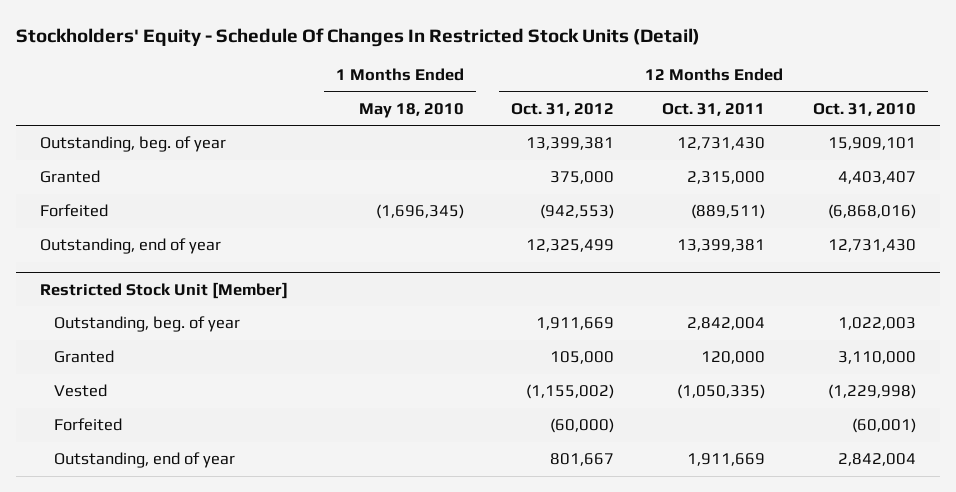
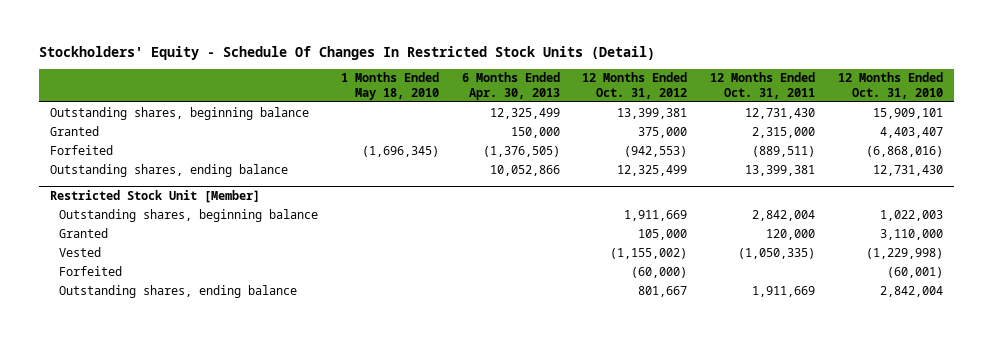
none -> [461,72,560,100] 6 Months Ended Apr. 30, 2013
[40,136,227,153] Outstanding, beg. of year -> [50,106,310,120] Outstanding shares, beginning balance
[40,238,222,255] Outstanding, end of year -> [50,163,289,177] Outstanding shares, ending balance
[53,316,240,333] Outstanding, beg. of year -> [59,208,319,222] Outstanding shares, beginning balance
[53,452,235,469] Outstanding, end of year -> [59,284,298,298] Outstanding shares, ending balance

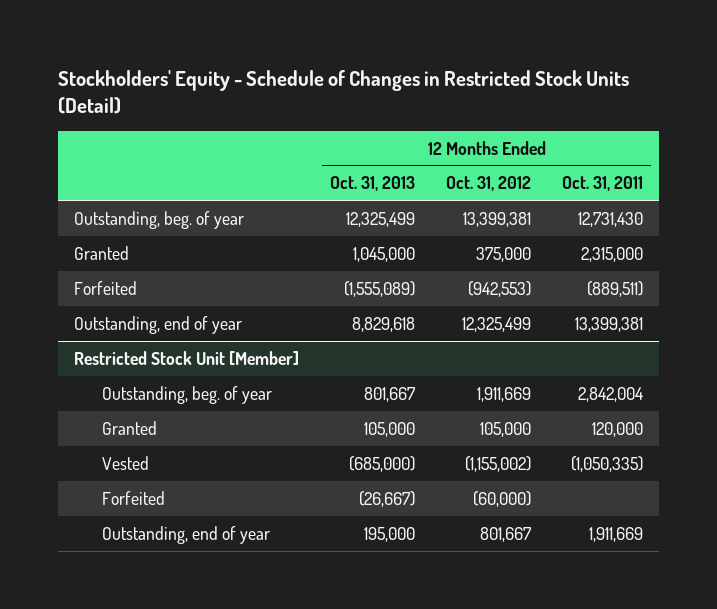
[38,45,655,60] Stockholders' Equity - Schedule Of Changes In Restricted Stock Units (Detail) -> [58,69,630,115] Stockholders' Equity - Schedule of Changes in Restricted Stock Units (Detail)
[340,72,439,100] 1 Months Ended May 18, 2010 -> none
[461,72,560,100] 6 Months Ended Apr. 30, 2013 -> none
[837,72,943,99] 12 Months Ended Oct. 31, 2010 -> none
none -> [330,176,416,192] Oct. 31, 2013
[50,106,310,120] Outstanding shares, beginning balance -> [74,210,245,229] Outstanding, beg. of year
[50,163,289,177] Outstanding shares, ending balance -> [74,315,243,334] Outstanding, end of year
[59,208,319,222] Outstanding shares, beginning balance -> [101,385,272,404] Outstanding, beg. of year
[59,284,298,298] Outstanding shares, ending balance -> [101,525,270,544] Outstanding, end of year

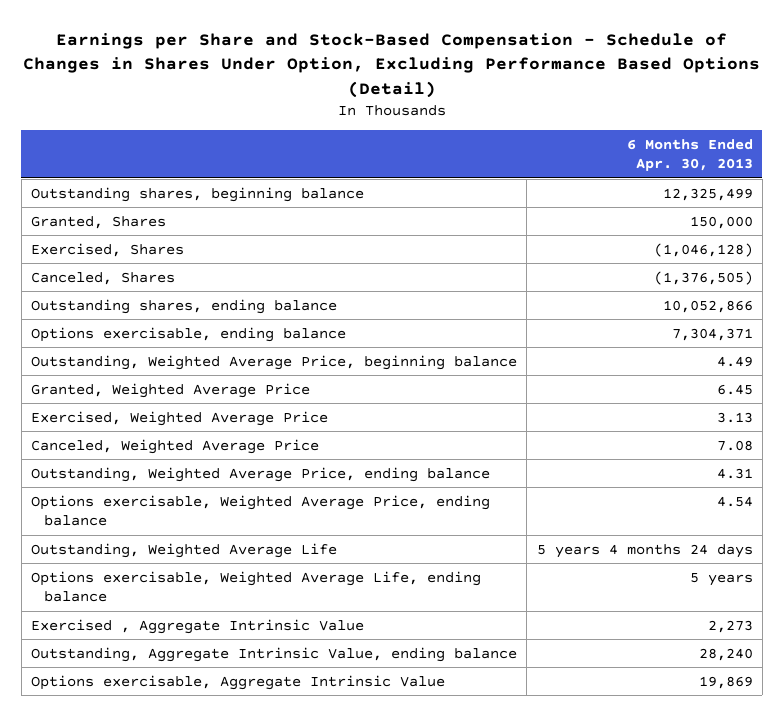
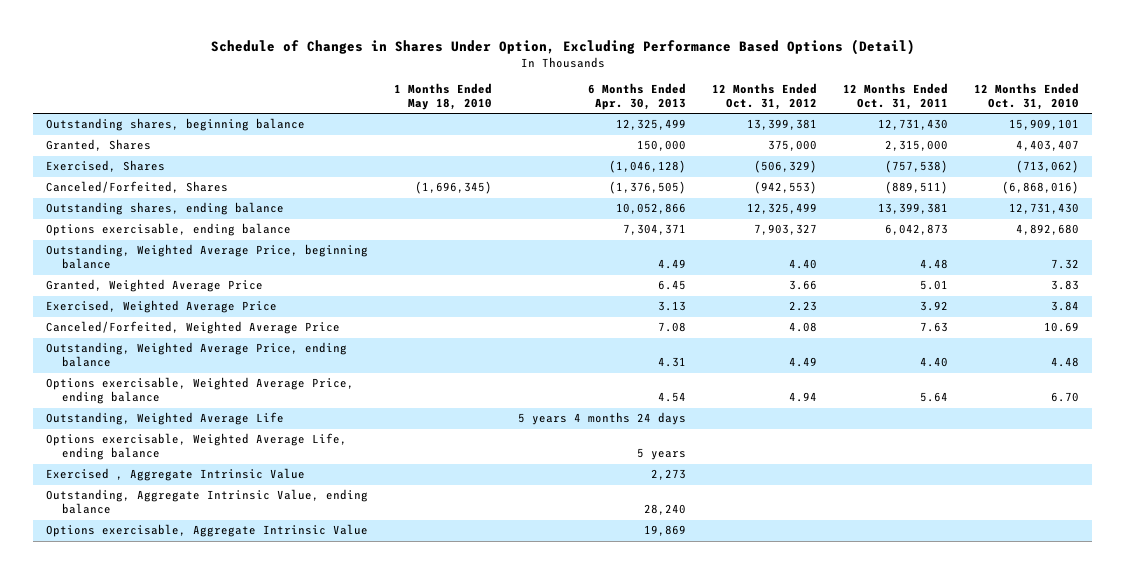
[22,33,760,98] Earnings per Share and Stock-Based Compensation - Schedule of Changes in Shares Under Option, Excluding Performance Based Options (Detail) -> [210,39,915,56] Schedule of Changes in Shares Under Option, Excluding Performance Based Options (Detail)
none -> [394,82,493,110] 1 Months Ended May 18, 2010
none -> [712,82,818,110] 12 Months Ended Oct. 31, 2012
none -> [843,82,949,110] 12 Months Ended Oct. 31, 2011
none -> [974,82,1080,110] 12 Months Ended Oct. 31, 2010
[30,271,175,285] Canceled, Shares -> [46,181,229,194] Canceled/Forfeited, Shares
[30,438,319,454] Canceled, Weighted Average Price -> [46,321,341,335] Canceled/Forfeited, Weighted Average Price

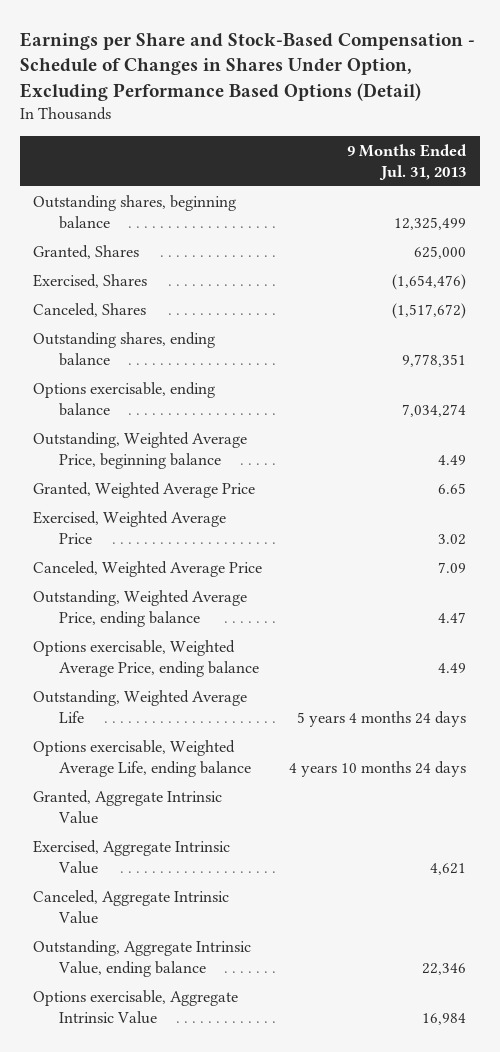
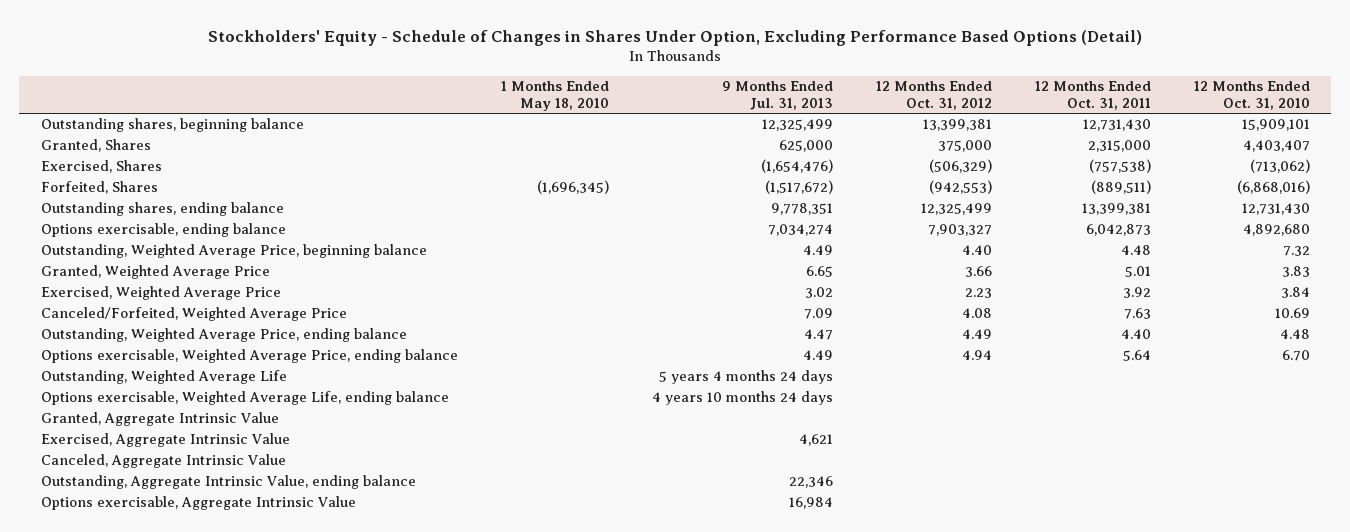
[19,31,475,101] Earnings per Share and Stock-Based Compensation - Schedule of Changes in Shares Under Option, Excluding Performance Based Options (Detail) -> [208,29,1143,46] Stockholders' Equity - Schedule of Changes in Shares Under Option, Excluding Performance Based Options (Detail)
none -> [500,81,609,111] 1 Months Ended May 18, 2010
none -> [875,81,992,110] 12 Months Ended Oct. 31, 2012
none -> [1034,81,1151,110] 12 Months Ended Oct. 31, 2011
none -> [1193,81,1310,110] 12 Months Ended Oct. 31, 2010
[33,302,147,317] Canceled, Shares -> [40,181,158,195] Forfeited, Shares
[33,560,263,577] Canceled, Weighted Average Price -> [40,307,347,322] Canceled/Forfeited, Weighted Average Price

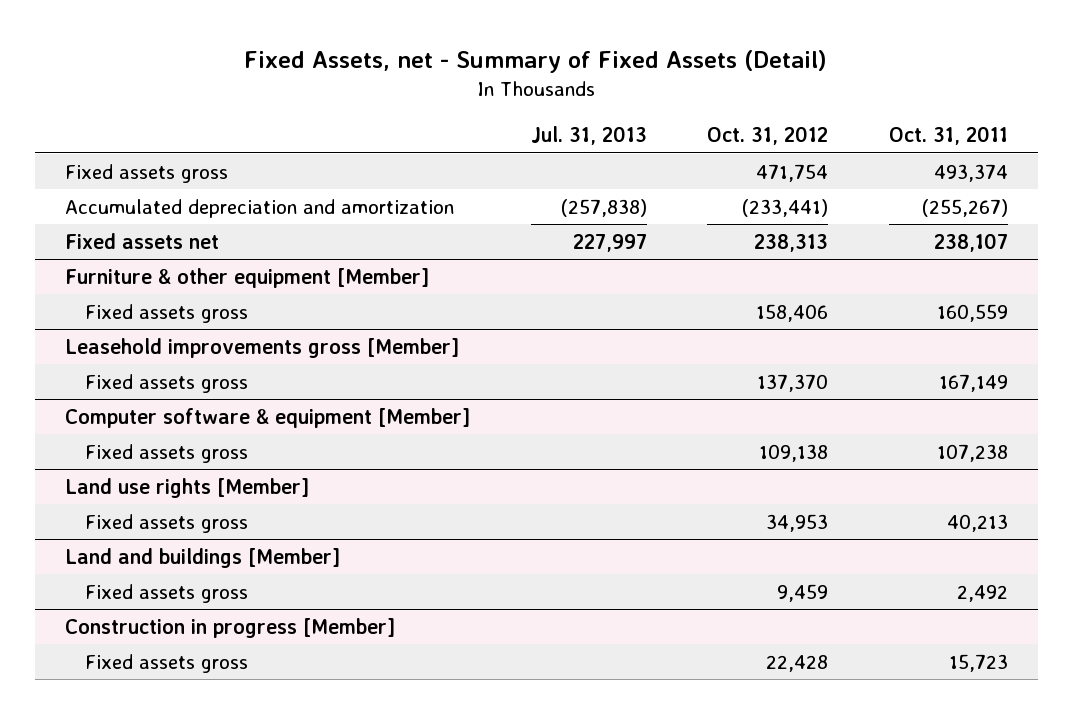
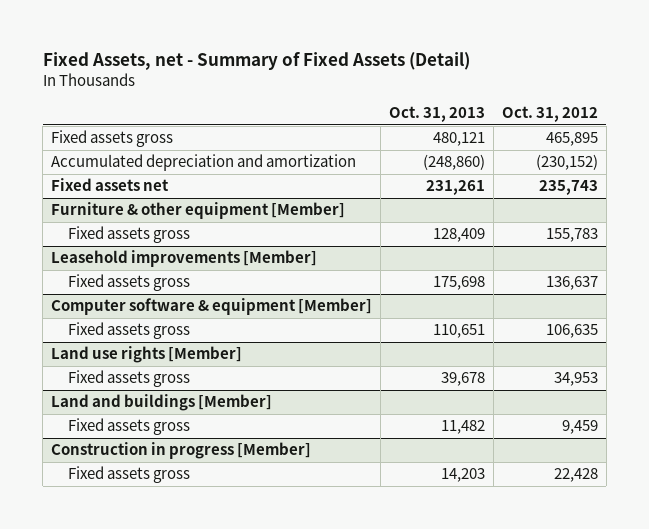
[530,126,647,146] Jul. 31, 2013 -> none
[888,126,1008,146] Oct. 31, 2011 -> none
none -> [389,106,486,123] Oct. 31, 2013
[756,163,829,182] 471,754 -> [545,132,598,147] 465,895
[742,198,829,217] (233,441) -> [535,154,598,171] (230,152)
[754,233,829,252] 238,313 -> [538,180,598,196] 235,743
[756,303,829,322] 158,406 -> [545,228,598,243] 155,783
[65,337,460,358] Leasehold improvements gross [Member] -> [51,250,318,268] Leasehold improvements [Member]
[757,373,829,392] 137,370 -> [545,276,598,291] 136,637
[759,443,829,462] 109,138 -> [545,324,598,339] 106,635

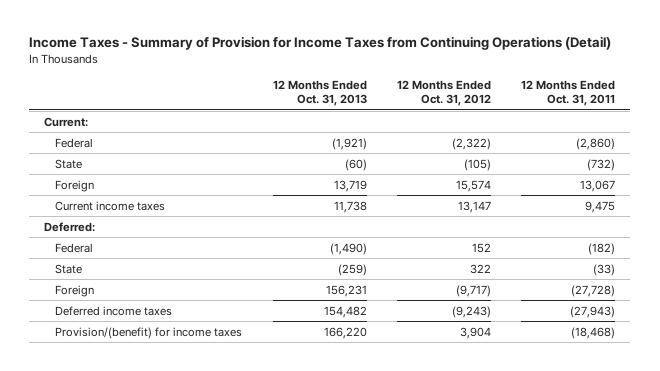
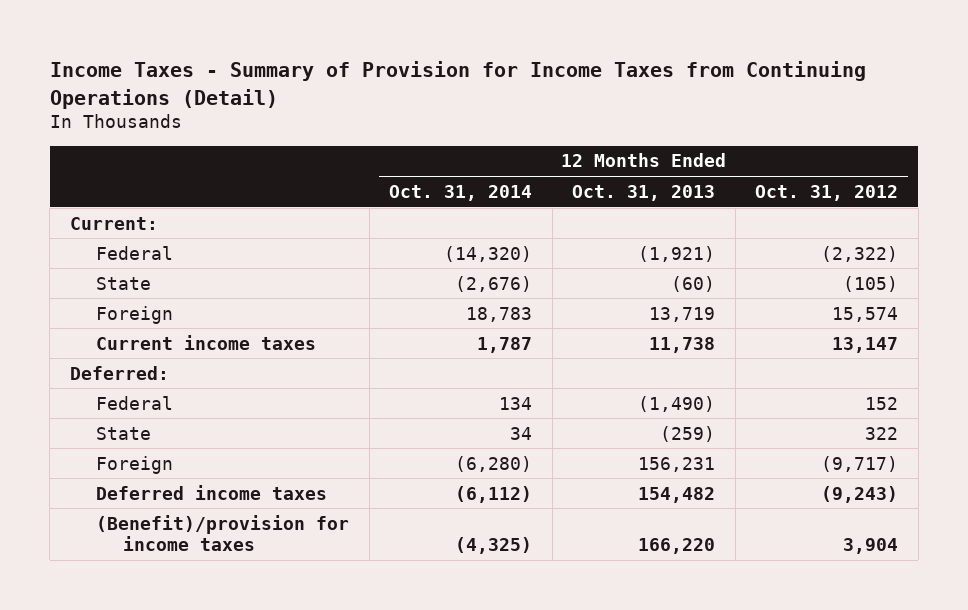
[521,80,616,107] 12 Months Ended Oct. 31, 2011 -> none
none -> [389,184,533,201] Oct. 31, 2014
[55,326,243,339] Provision/(benefit) for income taxes -> [96,514,350,552] (Benefit)/provision for income taxes

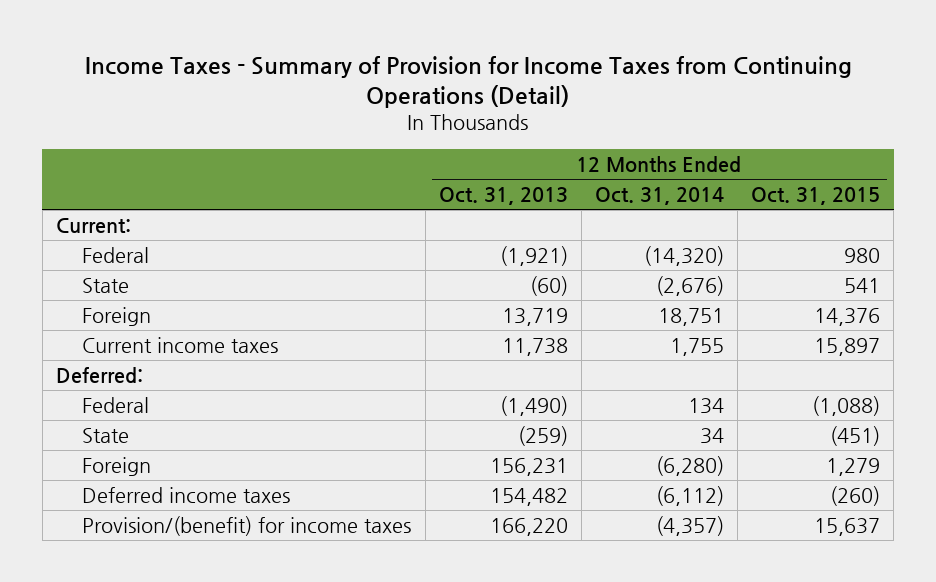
[755,184,899,201] Oct. 31, 2012 -> none
none -> [750,187,880,206] Oct. 31, 2015
[466,306,533,322] 18,783 -> [657,307,724,326] 18,751
[477,336,533,353] 1,787 -> [669,337,724,356] 1,755
[96,514,350,552] (Benefit)/provision for income taxes -> [82,515,412,536] Provision/(benefit) for income taxes
[455,537,533,555] (4,325) -> [655,515,724,536] (4,357)

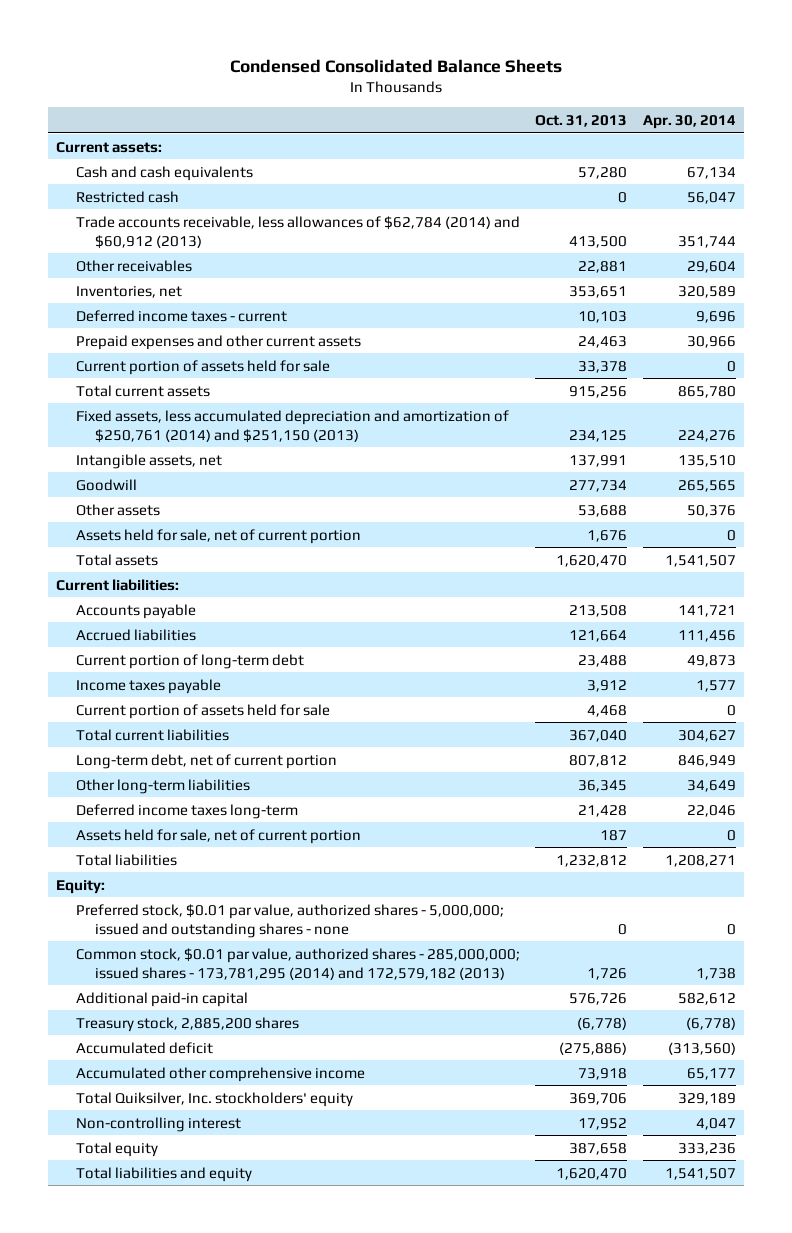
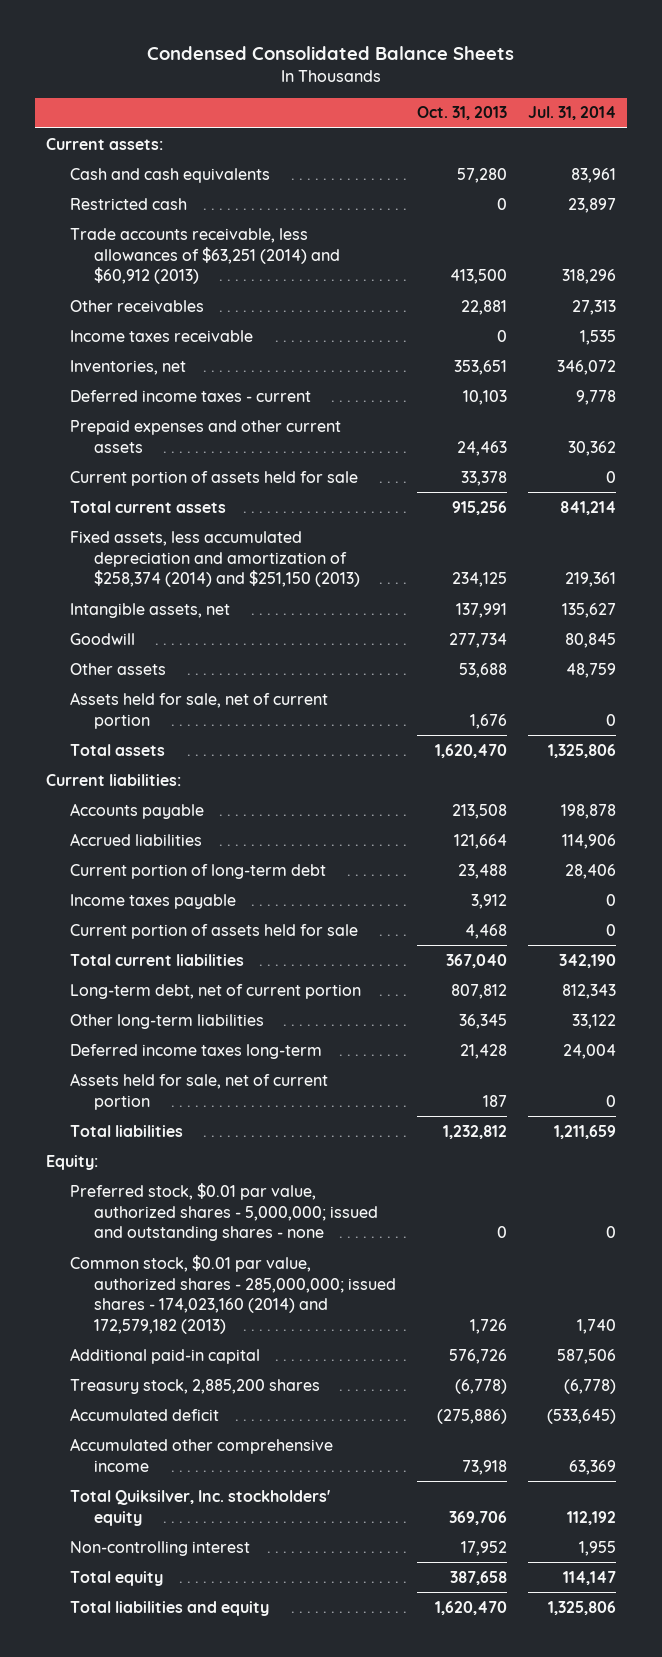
[643,115,737,130] Apr. 30, 2014 -> none
none -> [528,106,617,121] Jul. 31, 2014
[75,215,520,249] Trade accounts receivable, less allowances of $62,784 (2014) and $60,912 (2013) -> [70,227,341,285] Trade accounts receivable, less allowances of $63,251 (2014) and $60,912 (2013)
none -> [70,329,254,342] Income taxes receivable
[75,409,509,443] Fixed assets, less accumulated depreciation and amortization of $250,761 (2014) and $251,150 (2013) -> [70,530,361,588] Fixed assets, less accumulated depreciation and amortization of $258,374 (2014) and $251,150 (2013)
[75,947,520,980] Common stock, $0.01 par value, authorized shares - 285,000,000; issued shares - 173,781,295 (2014) and 172,579,182 (2013) -> [70,1254,397,1334] Common stock, $0.01 par value, authorized shares - 285,000,000; issued shares - 174,023,160 (2014) and 172,579,182 (2013)

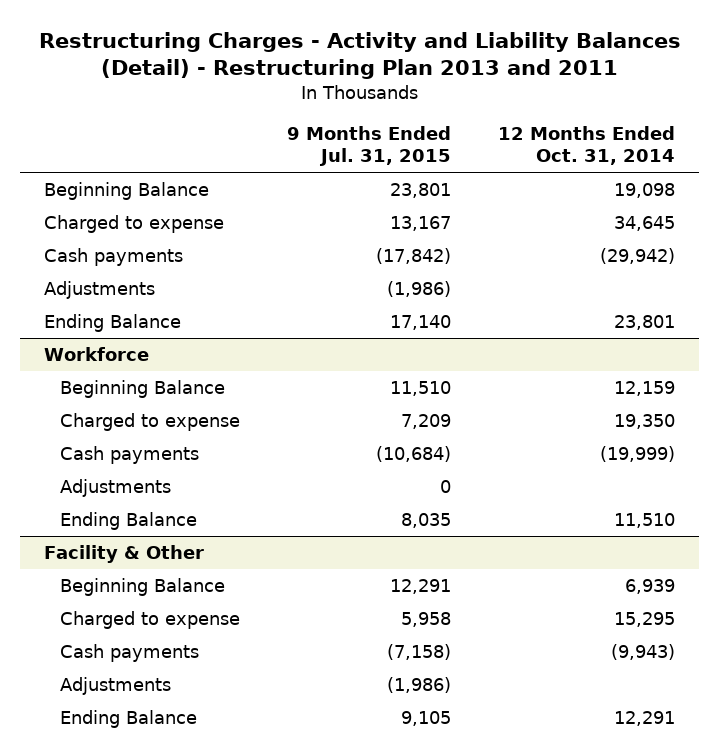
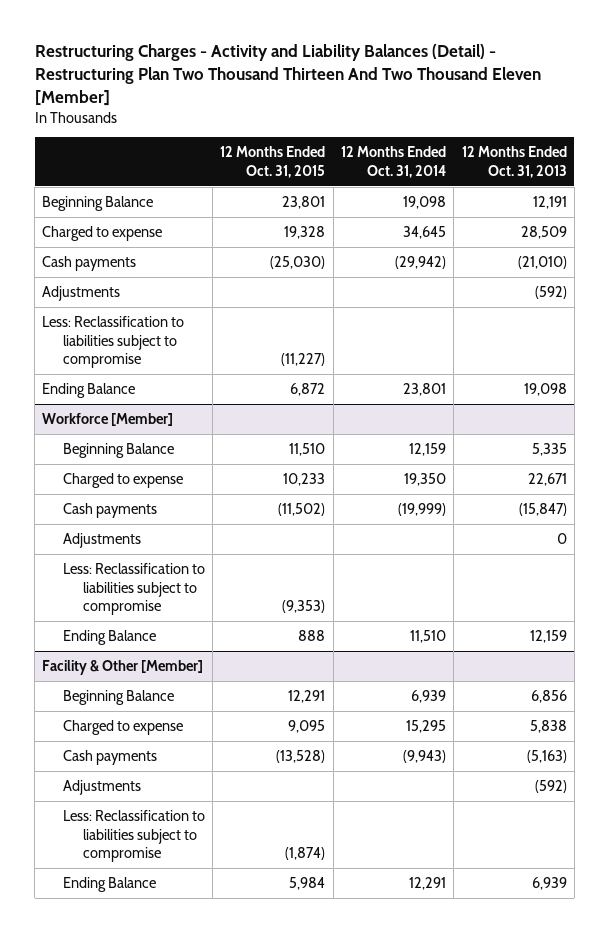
[38,31,681,80] Restructuring Charges - Activity and Liability Balances (Detail) - Restructuring Plan 2013 and 2011 -> [34,44,541,106] Restructuring Charges - Activity and Liability Balances (Detail) - Restructuring Plan Two Thousand Thirteen And Two Thousand Eleven [Member]
[287,125,452,167] 9 Months Ended Jul. 31, 2015 -> none
none -> [220,146,326,178] 12 Months Ended Oct. 31, 2015
none -> [461,146,567,178] 12 Months Ended Oct. 31, 2013
none -> [42,316,185,369] Less: Reclassification to liabilities subject to compromise
[43,346,149,361] Workforce -> [42,413,174,427] Workforce [Member]
none -> [62,563,205,616] Less: Reclassification to liabilities subject to compromise
[43,544,204,563] Facility & Other -> [42,660,204,676] Facility & Other [Member]
none -> [62,810,205,863] Less: Reclassification to liabilities subject to compromise

